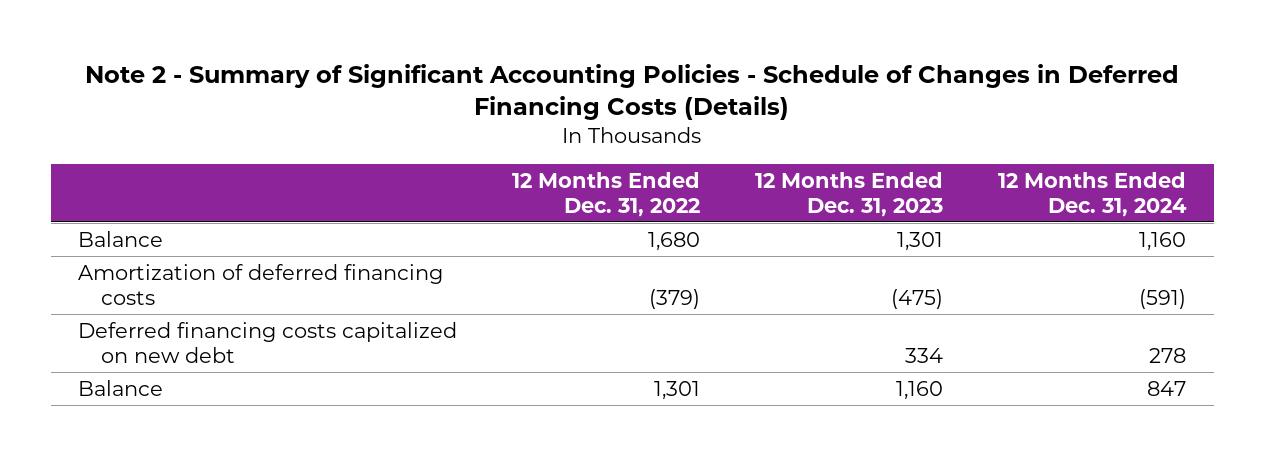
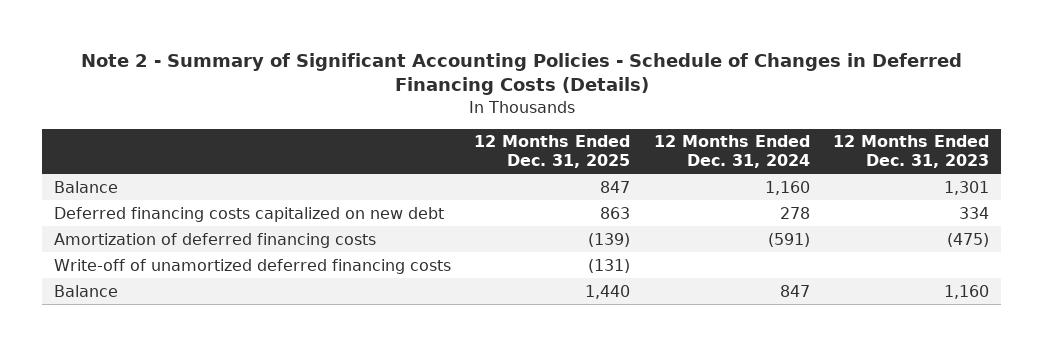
[512,171,701,217] 12 Months Ended Dec. 31, 2022 -> none
none -> [474,135,631,169] 12 Months Ended Dec. 31, 2025
[78,263,444,305] Amortization of deferred financing costs -> [54,232,377,248] Amortization of deferred financing costs
none -> [54,258,452,274] Write-off of unamortized deferred financing costs

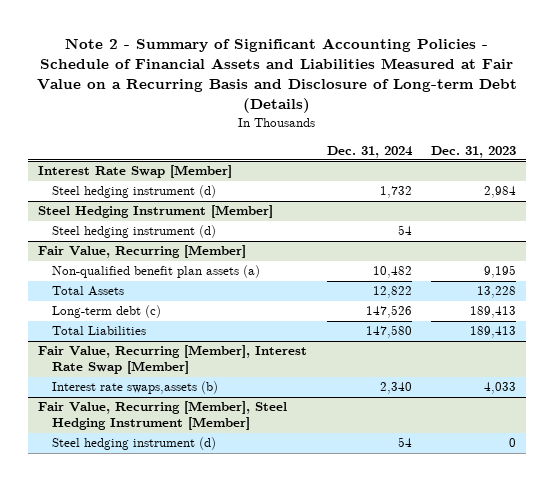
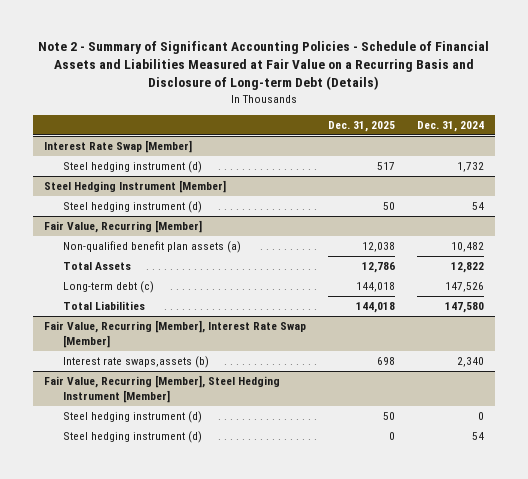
[431,145,517,158] Dec. 31, 2023 -> none
none -> [327,120,395,132] Dec. 31, 2025
none -> [62,411,202,424] Steel hedging instrument (d)

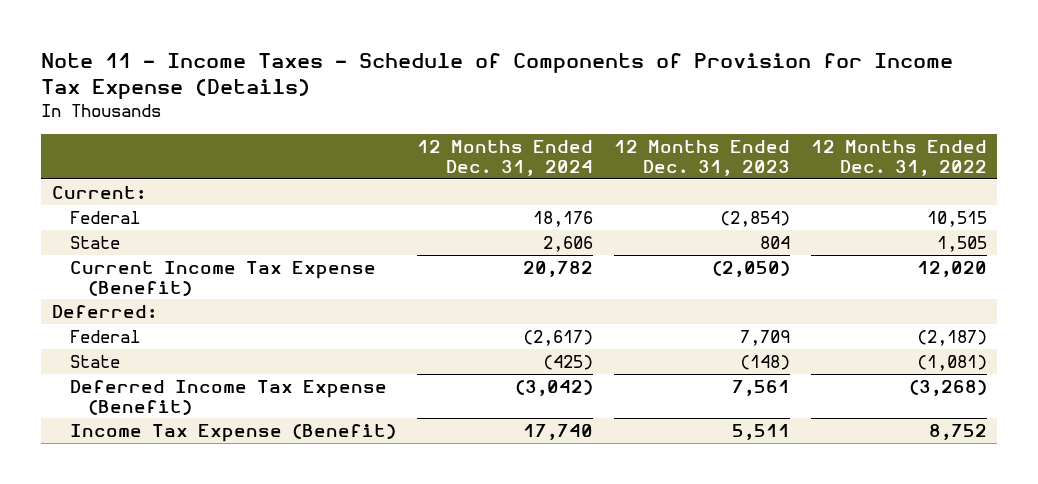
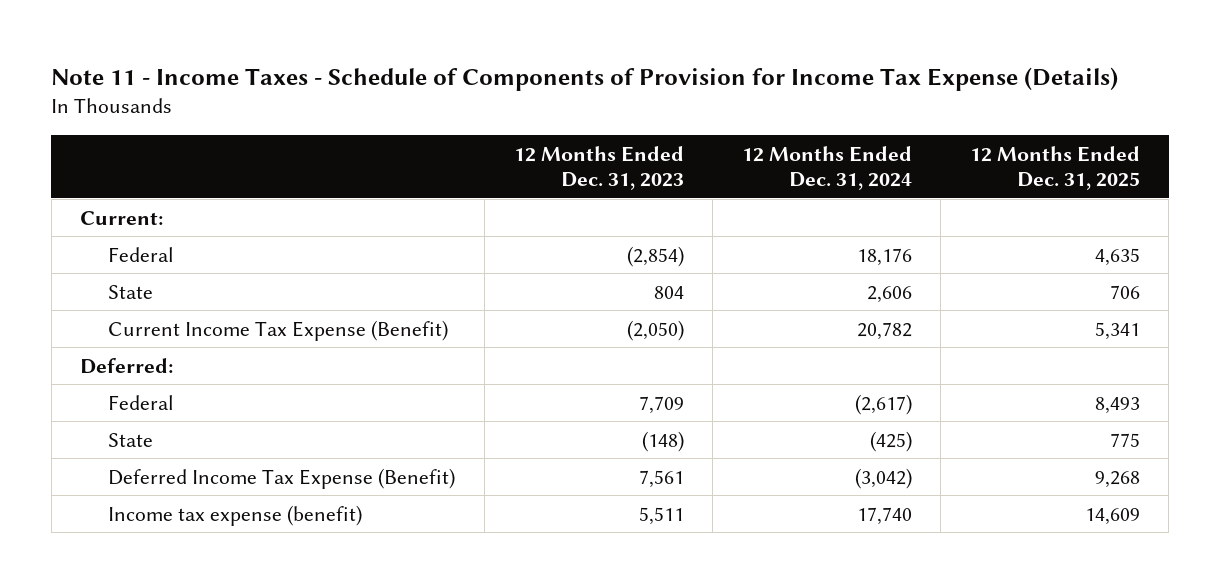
[810,140,987,176] 12 Months Ended Dec. 31, 2022 -> none
none -> [969,145,1140,191] 12 Months Ended Dec. 31, 2025
[69,423,396,442] Income Tax Expense (Benefit) -> [108,504,363,526] Income tax expense (benefit)

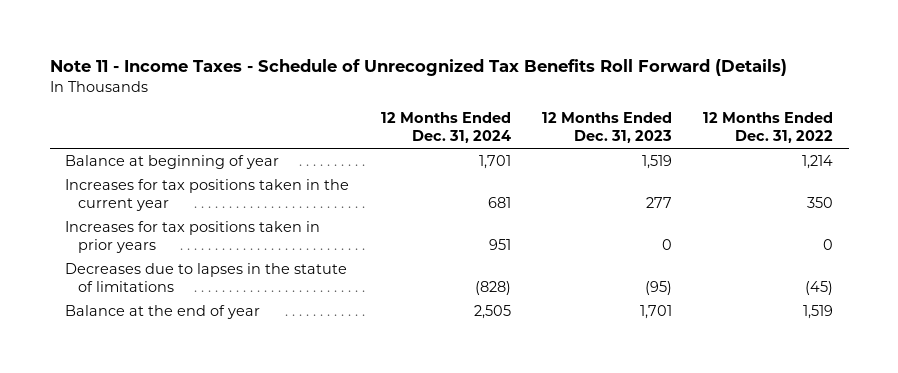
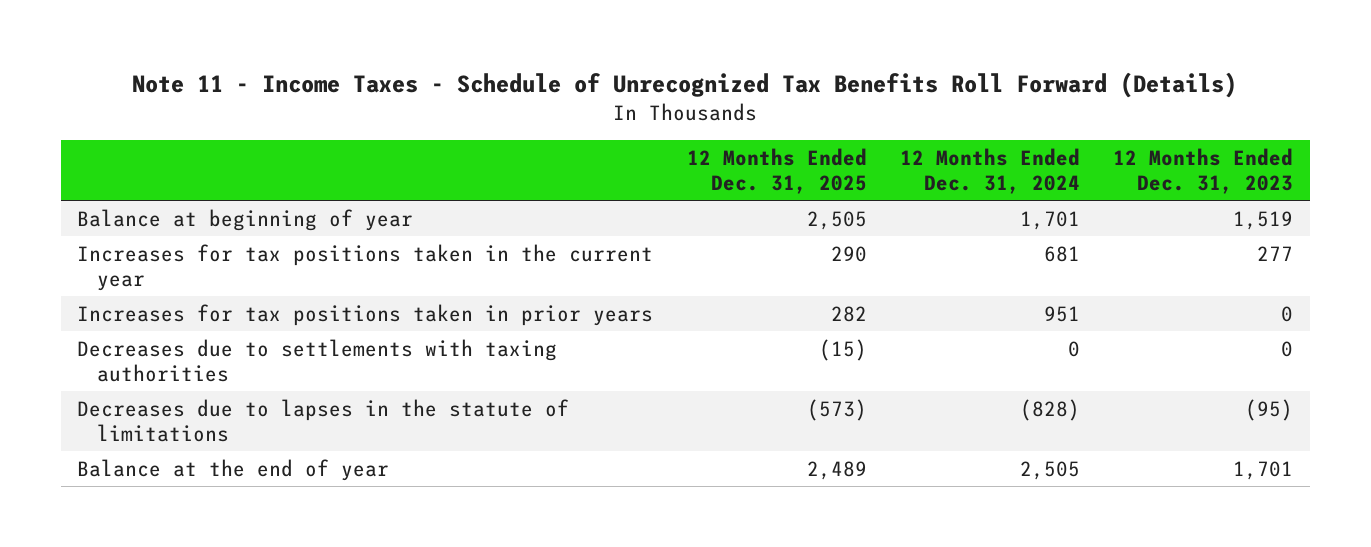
[702,112,833,144] 12 Months Ended Dec. 31, 2022 -> none
none -> [686,148,867,195] 12 Months Ended Dec. 31, 2025
none -> [77,338,558,382] Decreases due to settlements with taxing authorities

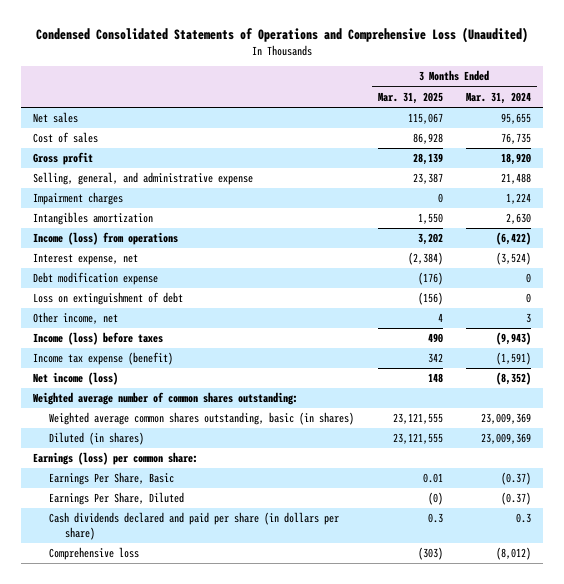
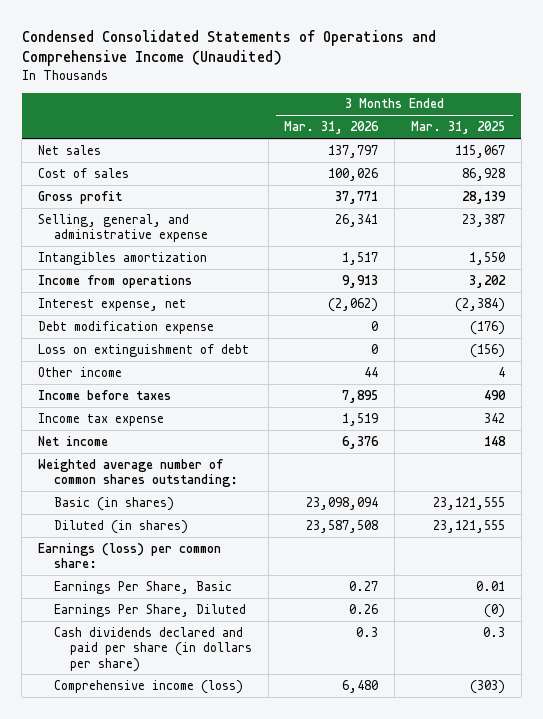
[35,27,528,44] Condensed Consolidated Statements of Operations and Comprehensive Loss (Unaudited) -> [21,29,436,67] Condensed Consolidated Statements of Operations and Comprehensive Income (Unaudited)
[466,91,532,104] Mar. 31, 2024 -> none
none -> [284,121,380,135] Mar. 31, 2026
[32,192,123,206] Impairment charges -> none
[32,232,178,246] Income (loss) from operations -> [37,274,192,288] Income from operations
[32,312,118,325] Other income, net -> [37,366,122,377] Other income
[32,332,163,346] Income (loss) before taxes -> [37,389,171,400] Income before taxes
[32,352,173,366] Income tax expense (benefit) -> [37,412,164,426] Income tax expense
[32,372,118,386] Net income (loss) -> [37,435,108,446] Net income
[49,412,355,426] Weighted average common shares outstanding, basic (in shares) -> [53,496,174,511] Basic (in shares)
[49,547,140,561] Comprehensive loss -> [53,679,243,694] Comprehensive income (loss)

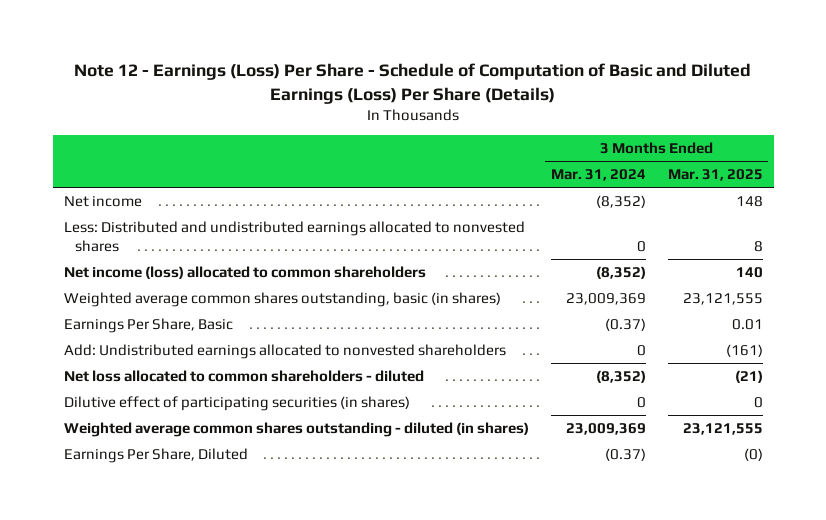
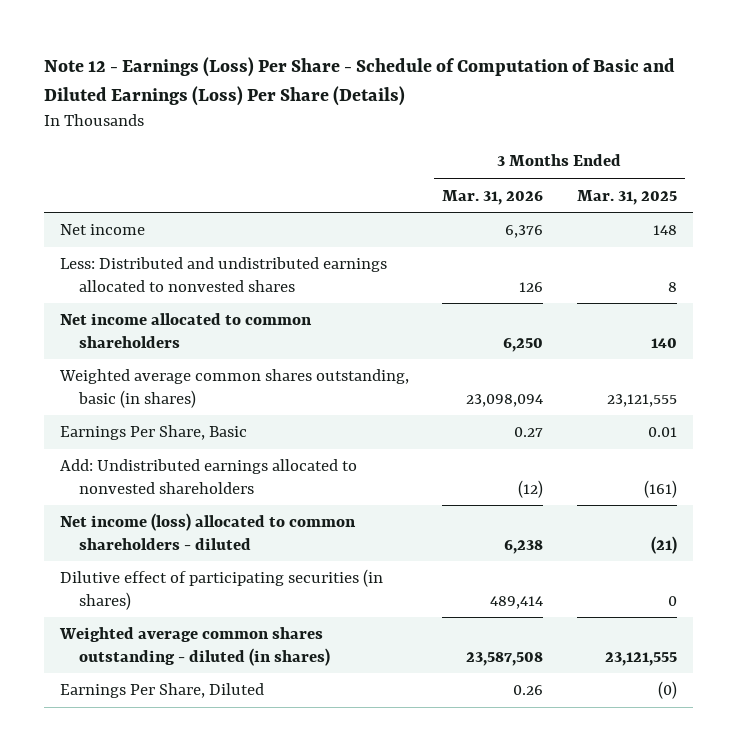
[550,169,646,182] Mar. 31, 2024 -> none
none -> [442,189,544,205] Mar. 31, 2026
[63,265,426,279] Net income (loss) allocated to common shareholders -> [60,313,313,348] Net income allocated to common shareholders
[63,369,424,382] Net loss allocated to common shareholders - diluted -> [60,513,357,550] Net income (loss) allocated to common shareholders - diluted

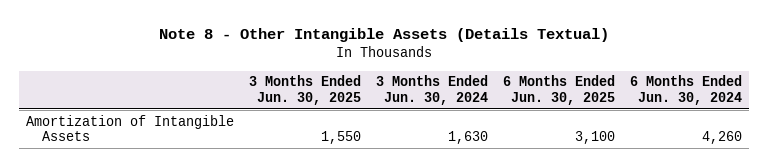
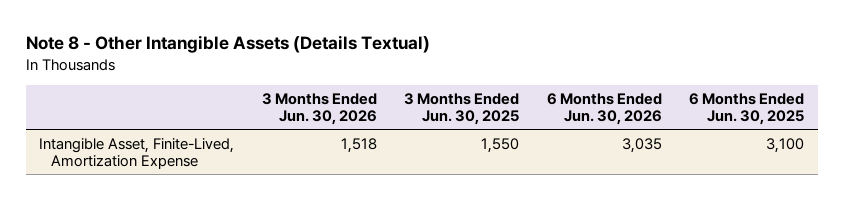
[375,75,488,106] 3 Months Ended Jun. 30, 2024 -> none
[629,75,742,106] 6 Months Ended Jun. 30, 2024 -> none
none -> [261,92,377,126] 3 Months Ended Jun. 30, 2026
none -> [546,92,662,126] 6 Months Ended Jun. 30, 2026
[26,114,235,142] Amortization of Intangible Assets -> [39,137,235,170] Intangible Asset, Finite-Lived, Amortization Expense

